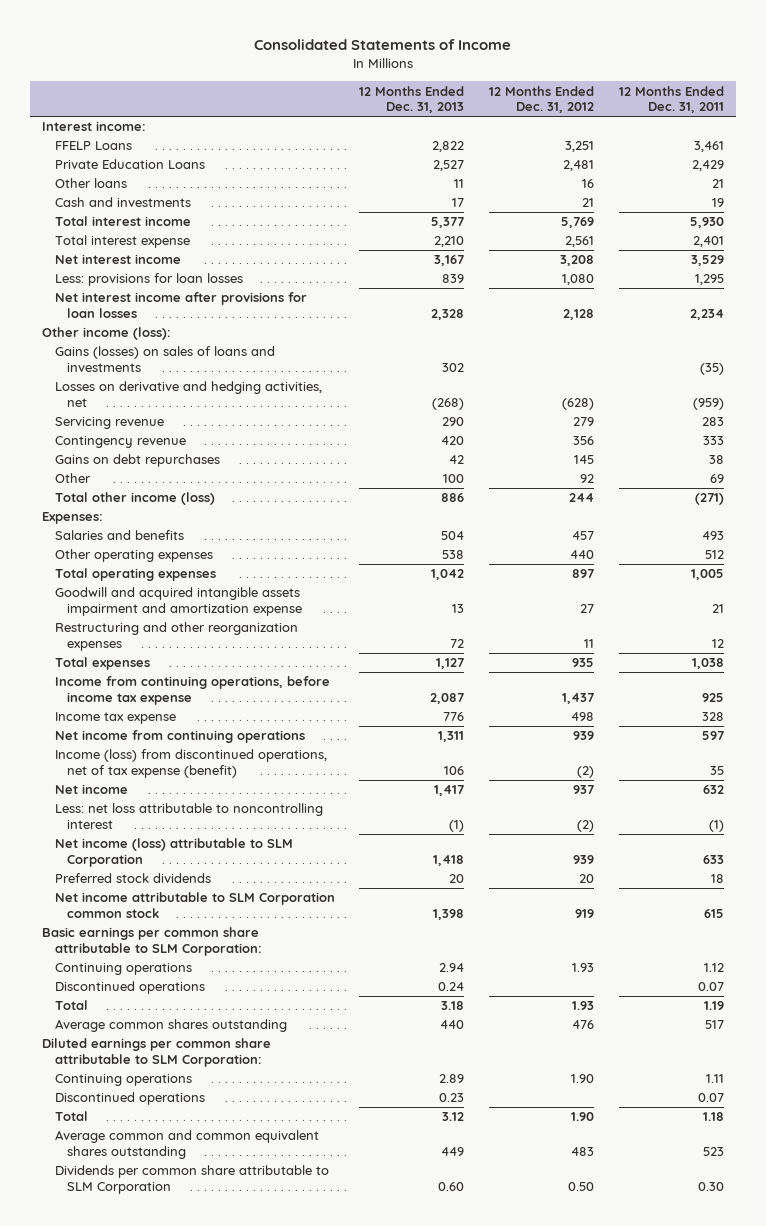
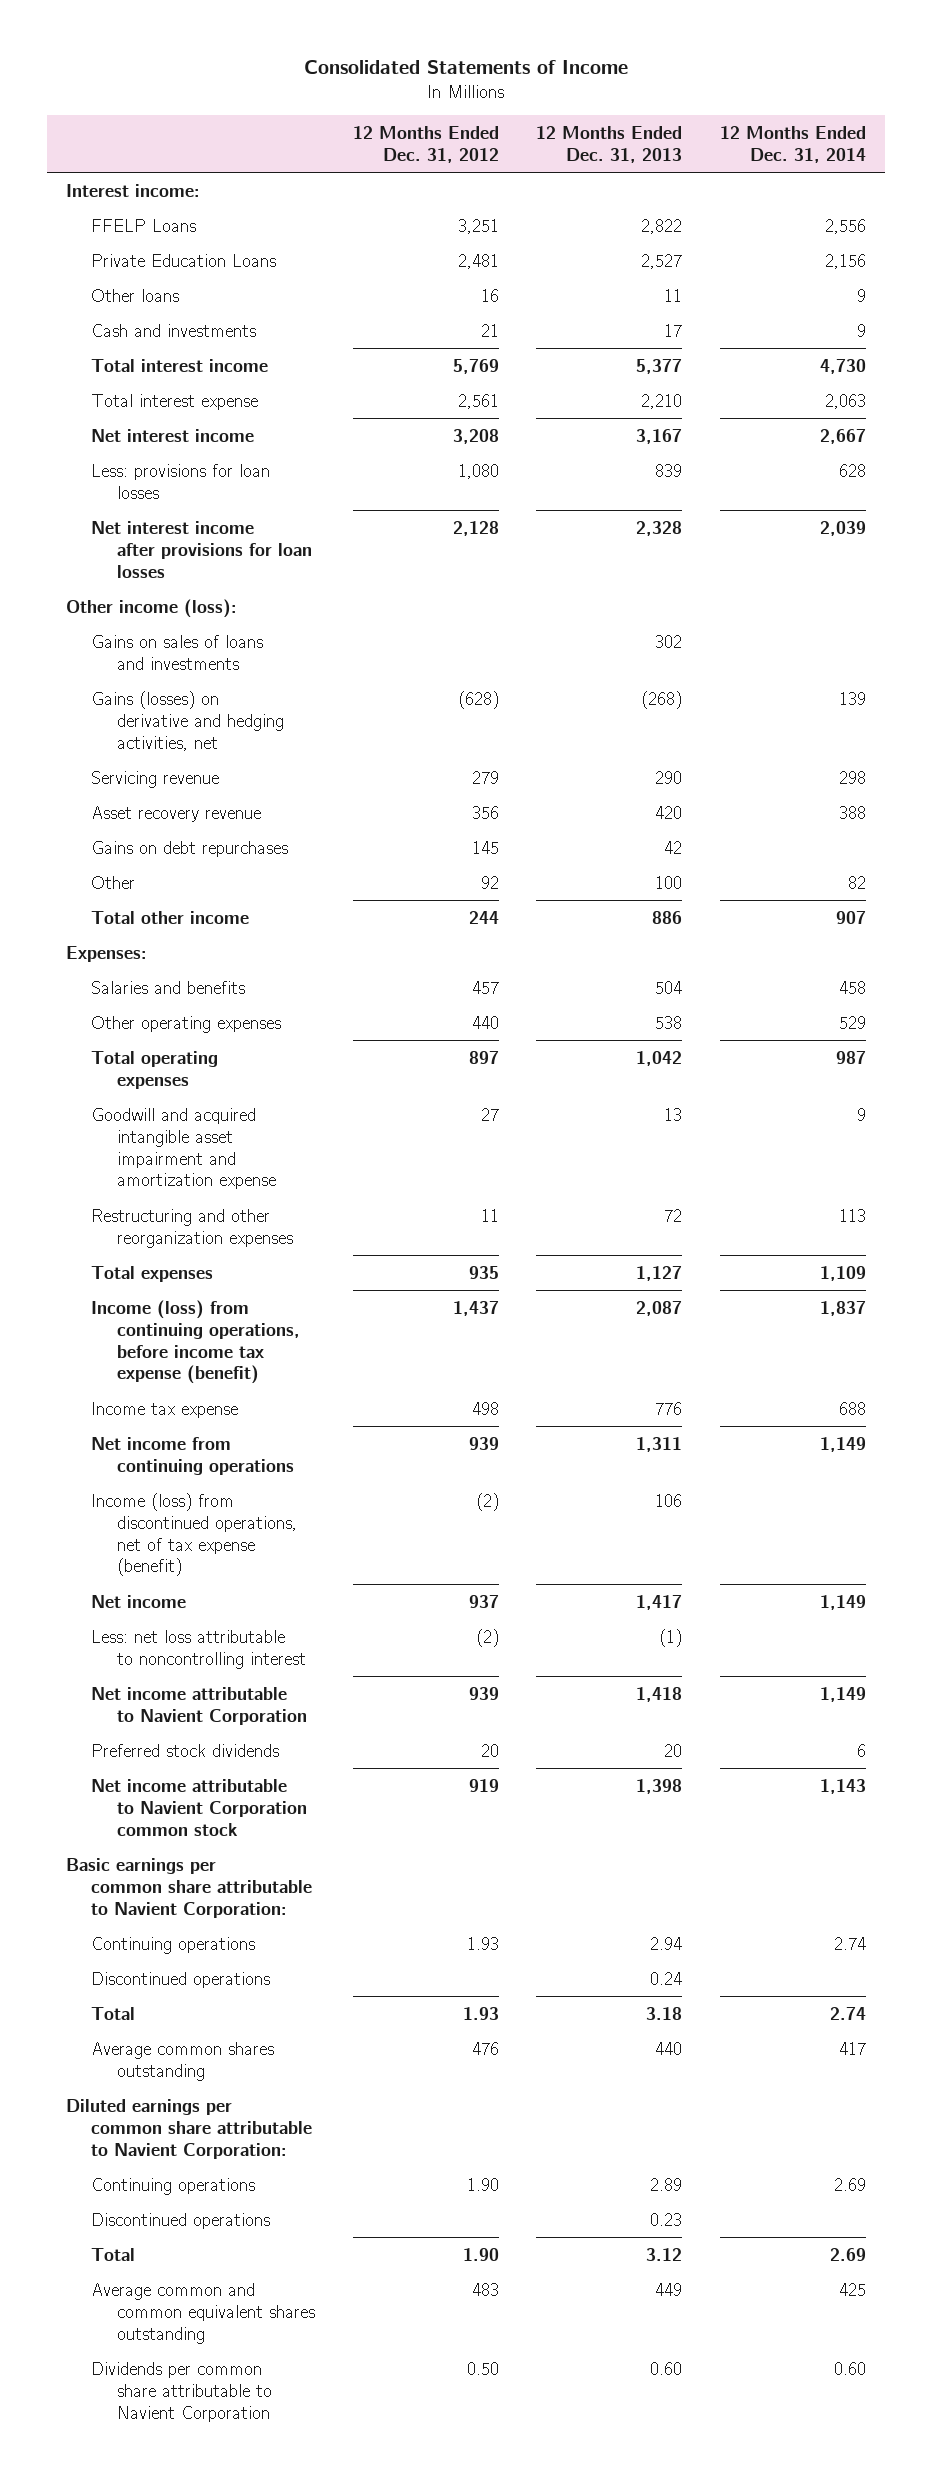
[618,85,724,114] 12 Months Ended Dec. 31, 2011 -> none
none -> [720,125,867,163] 12 Months Ended Dec. 31, 2014
[54,346,275,372] Gains (losses) on sales of loans and investments -> [91,634,264,670] Gains on sales of loans and investments
[54,381,322,407] Losses on derivative and hedging activities, net -> [91,690,284,751] Gains (losses) on derivative and hedging activities, net
[54,436,186,449] Contingency revenue -> [91,805,262,822] Asset recovery revenue
[54,492,215,506] Total other income (loss) -> [91,910,250,924] Total other income
[54,587,303,616] Goodwill and acquired intangible assets impairment and amortization expense -> [91,1107,276,1190] Goodwill and acquired intangible asset impairment and amortization expense
[54,676,330,705] Income from continuing operations, before income tax expense -> [91,1299,300,1385] Income (loss) from continuing operations, before income tax expense (benefit)
[54,838,293,867] Net income (loss) attributable to SLM Corporation -> [91,1686,307,1725] Net income attributable to Navient Corporation
[54,892,335,918] Net income attributable to SLM Corporation common stock -> [91,1778,307,1836] Net income attributable to Navient Corporation common stock
[42,927,262,956] Basic earnings per common share attributable to SLM Corporation: -> [65,1857,313,1918] Basic earnings per common share attributable to Navient Corporation:
[42,1038,272,1067] Diluted earnings per common share attributable to SLM Corporation: -> [65,2098,313,2159] Diluted earnings per common share attributable to Navient Corporation:
[54,1165,329,1194] Dividends per common share attributable to SLM Corporation -> [91,2361,272,2422] Dividends per common share attributable to Navient Corporation

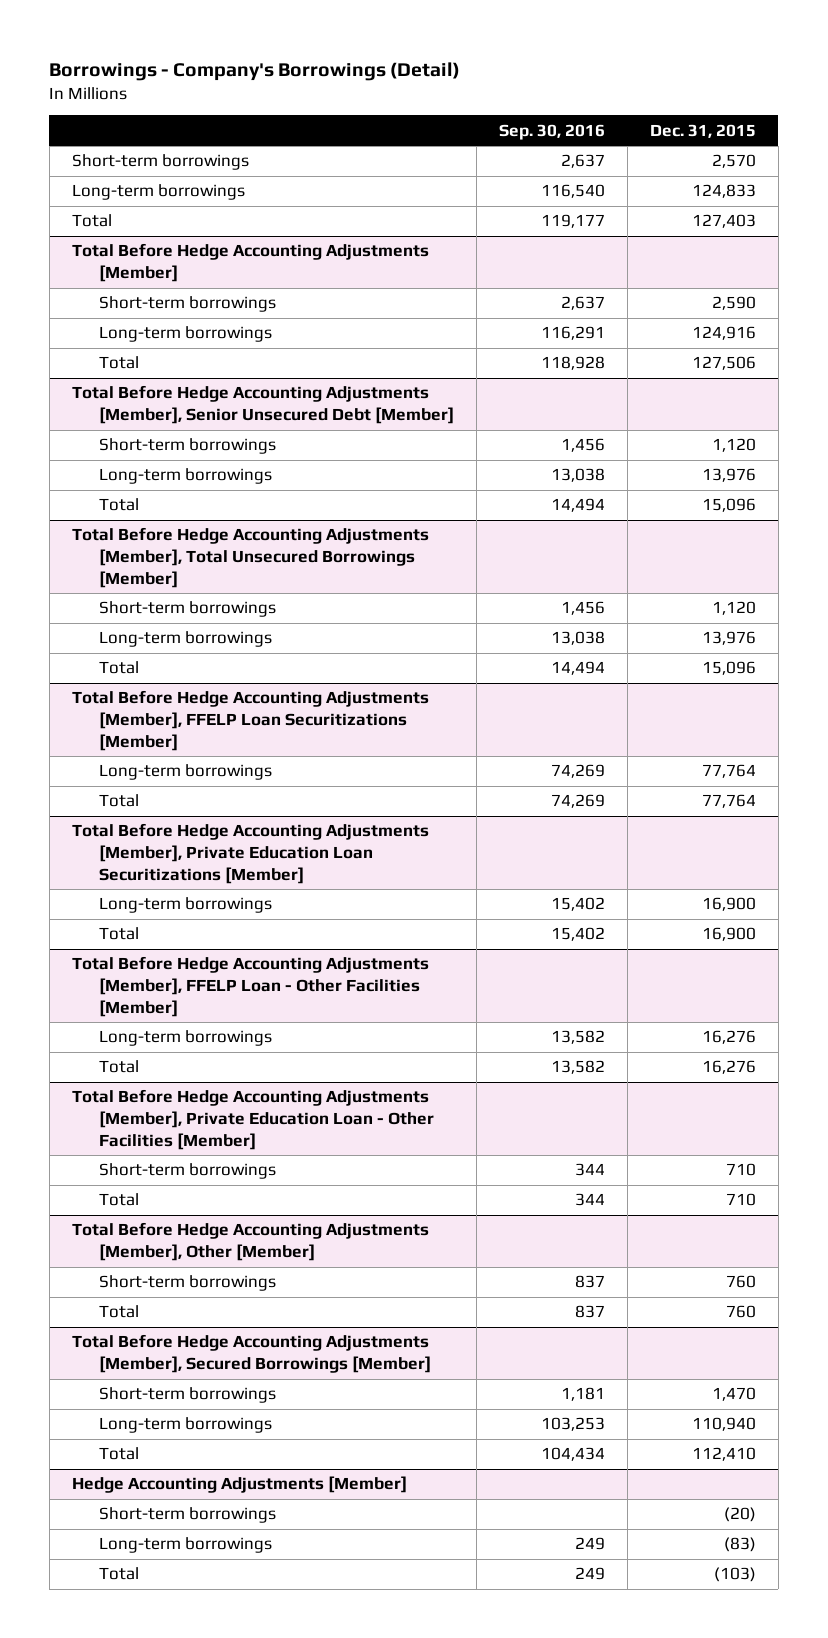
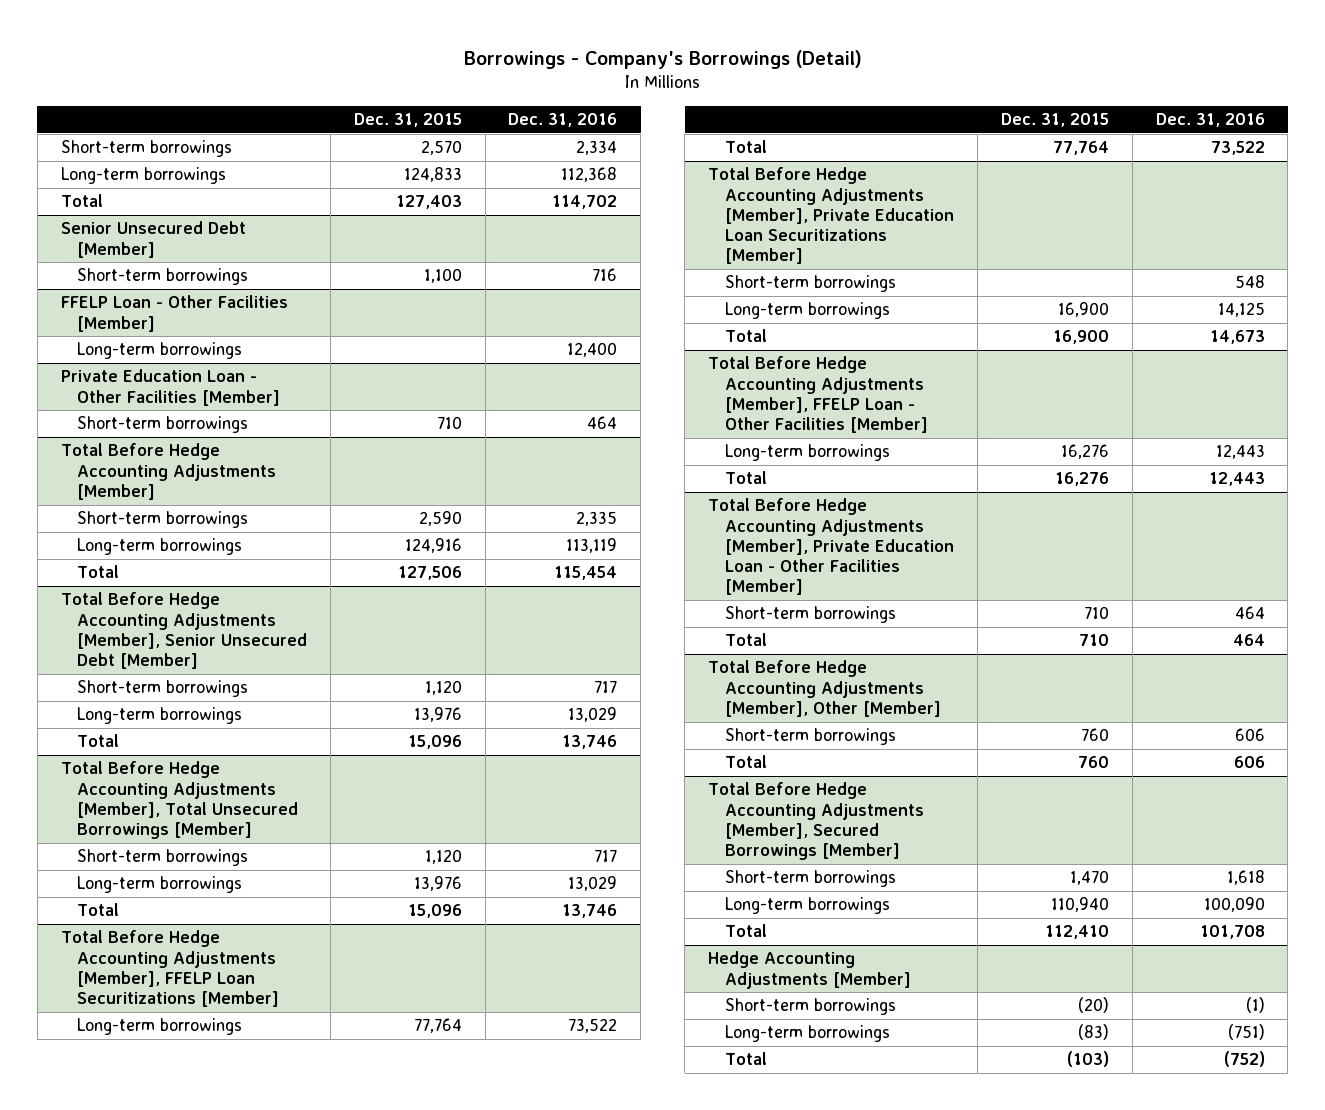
[498,123,605,140] Sep. 30, 2016 -> none
none -> [508,113,618,128] Dec. 31, 2016
none -> [60,221,246,258] Senior Unsecured Debt [Member]
none -> [77,268,249,286] Short-term borrowings
none -> [60,295,288,332] FFELP Loan - Other Facilities [Member]
none -> [77,342,243,360] Long-term borrowings
none -> [60,369,281,406] Private Education Loan - Other Facilities [Member]
none -> [77,416,249,434] Short-term borrowings
none -> [724,275,896,293] Short-term borrowings

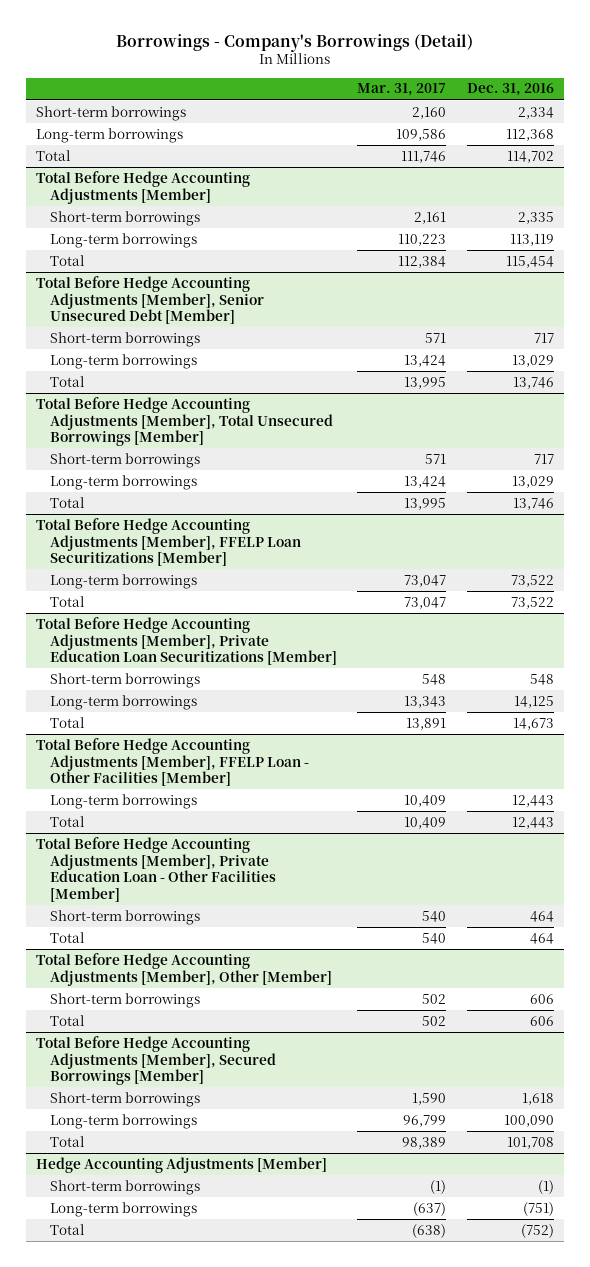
[353,113,462,128] Dec. 31, 2015 -> none
none -> [357,83,447,97] Mar. 31, 2017
[60,221,246,258] Senior Unsecured Debt [Member] -> none
[77,268,249,286] Short-term borrowings -> none
[60,295,288,332] FFELP Loan - Other Facilities [Member] -> none
[77,342,243,360] Long-term borrowings -> none
[60,369,281,406] Private Education Loan - Other Facilities [Member] -> none
[77,416,249,434] Short-term borrowings -> none

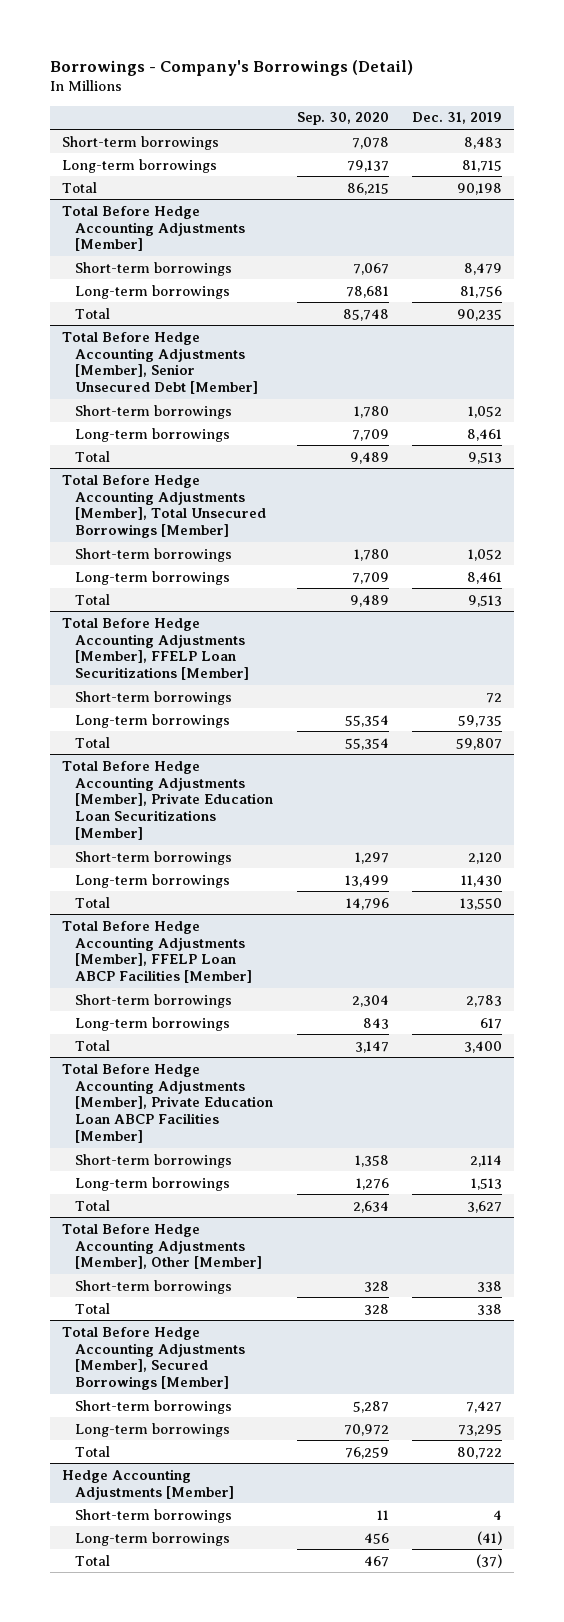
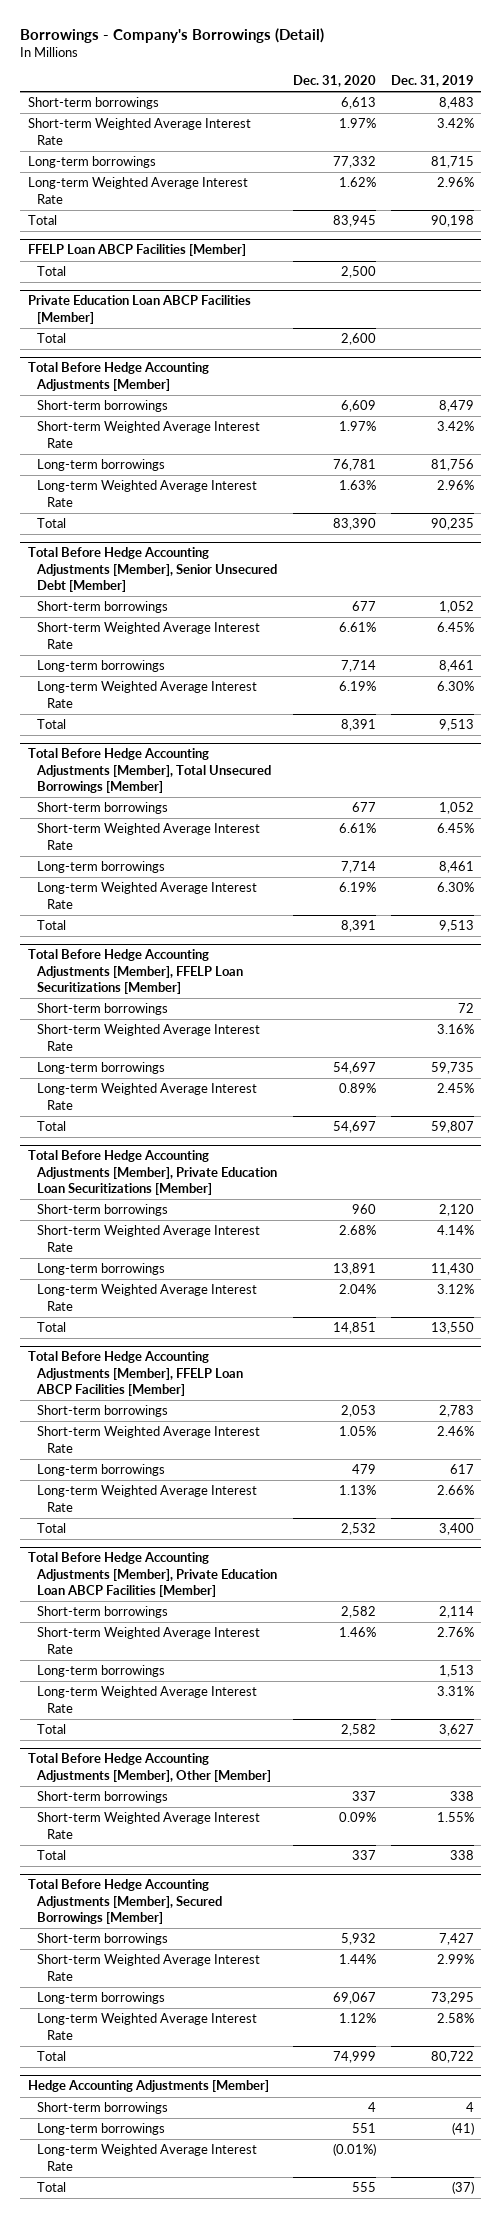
[296,112,389,126] Sep. 30, 2020 -> none
none -> [292,74,376,87] Dec. 31, 2020
none -> [27,118,251,145] Short-term Weighted Average Interest Rate
none -> [27,177,248,204] Long-term Weighted Average Interest Rate
none -> [27,244,246,257] FFELP Loan ABCP Facilities [Member]
none -> [37,266,67,277] Total
none -> [27,295,251,324] Private Education Loan ABCP Facilities [Member]
none -> [37,333,67,344] Total
none -> [37,421,261,448] Short-term Weighted Average Interest Rate
none -> [37,480,258,507] Long-term Weighted Average Interest Rate
none -> [37,622,261,649] Short-term Weighted Average Interest Rate
none -> [37,681,258,708] Long-term Weighted Average Interest Rate
none -> [37,823,261,850] Short-term Weighted Average Interest Rate
none -> [37,882,258,909] Long-term Weighted Average Interest Rate
none -> [37,1024,261,1051] Short-term Weighted Average Interest Rate
none -> [37,1083,258,1110] Long-term Weighted Average Interest Rate
none -> [37,1225,261,1252] Short-term Weighted Average Interest Rate
none -> [37,1284,258,1311] Long-term Weighted Average Interest Rate
none -> [37,1426,261,1453] Short-term Weighted Average Interest Rate
none -> [37,1485,258,1512] Long-term Weighted Average Interest Rate
none -> [37,1627,261,1654] Short-term Weighted Average Interest Rate
none -> [37,1686,258,1713] Long-term Weighted Average Interest Rate
none -> [37,1812,261,1839] Short-term Weighted Average Interest Rate
none -> [37,1954,261,1981] Short-term Weighted Average Interest Rate
none -> [37,2013,258,2040] Long-term Weighted Average Interest Rate
none -> [37,2144,258,2171] Long-term Weighted Average Interest Rate

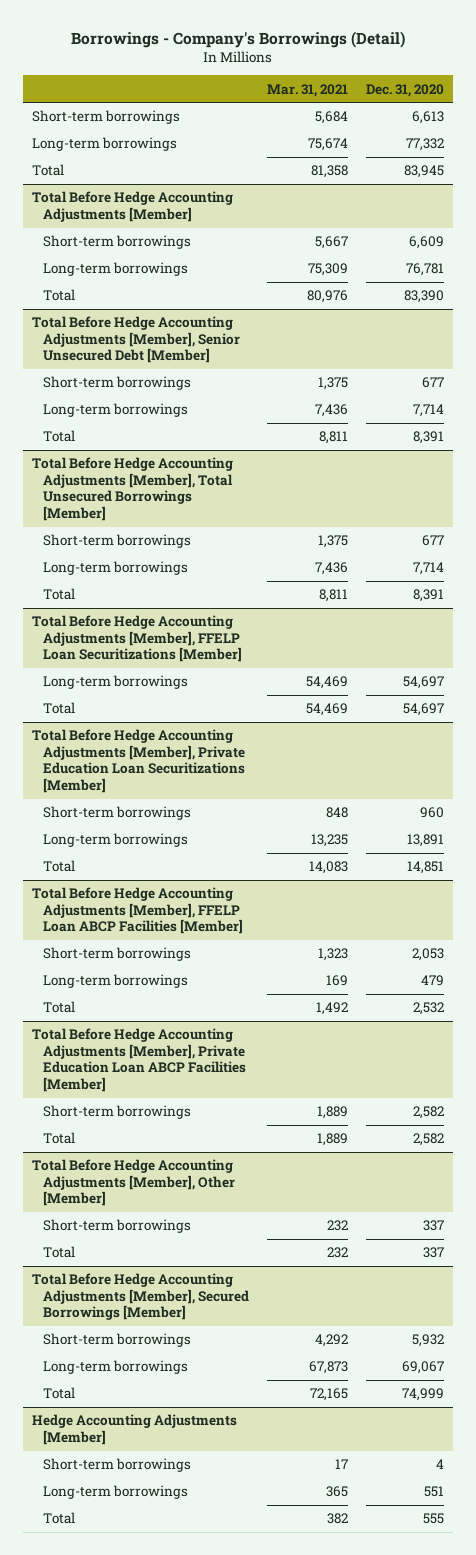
[390,74,474,87] Dec. 31, 2019 -> none
none -> [267,83,349,97] Mar. 31, 2021
[27,118,251,145] Short-term Weighted Average Interest Rate -> none
[27,177,248,204] Long-term Weighted Average Interest Rate -> none
[27,244,246,257] FFELP Loan ABCP Facilities [Member] -> none
[37,266,67,277] Total -> none
[27,295,251,324] Private Education Loan ABCP Facilities [Member] -> none
[37,333,67,344] Total -> none
[37,421,261,448] Short-term Weighted Average Interest Rate -> none
[37,480,258,507] Long-term Weighted Average Interest Rate -> none
[37,622,261,649] Short-term Weighted Average Interest Rate -> none
[37,681,258,708] Long-term Weighted Average Interest Rate -> none
[37,823,261,850] Short-term Weighted Average Interest Rate -> none
[37,882,258,909] Long-term Weighted Average Interest Rate -> none
[37,1003,169,1016] Short-term borrowings -> none
[37,1024,261,1051] Short-term Weighted Average Interest Rate -> none
[37,1083,258,1110] Long-term Weighted Average Interest Rate -> none
[37,1225,261,1252] Short-term Weighted Average Interest Rate -> none
[37,1284,258,1311] Long-term Weighted Average Interest Rate -> none
[37,1426,261,1453] Short-term Weighted Average Interest Rate -> none
[37,1485,258,1512] Long-term Weighted Average Interest Rate -> none
[37,1627,261,1654] Short-term Weighted Average Interest Rate -> none
[37,1665,166,1678] Long-term borrowings -> none
[37,1686,258,1713] Long-term Weighted Average Interest Rate -> none
[37,1812,261,1839] Short-term Weighted Average Interest Rate -> none
[37,1954,261,1981] Short-term Weighted Average Interest Rate -> none
[37,2013,258,2040] Long-term Weighted Average Interest Rate -> none
[37,2144,258,2171] Long-term Weighted Average Interest Rate -> none

